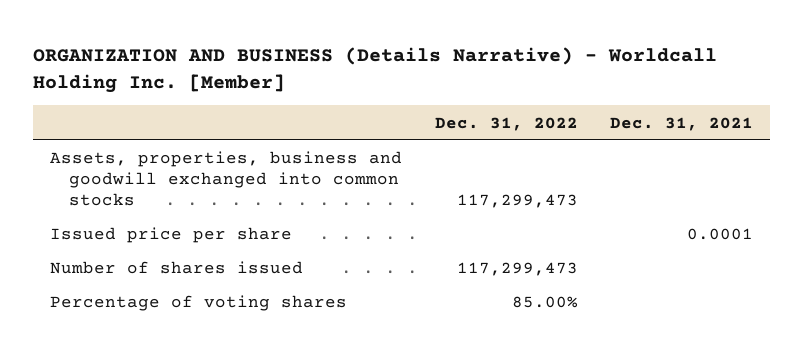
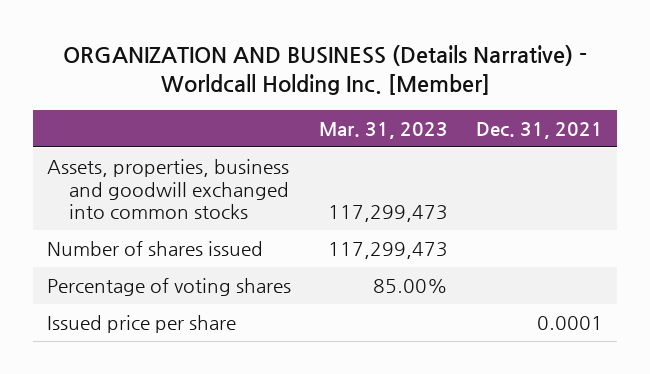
[434,116,578,131] Dec. 31, 2022 -> none
none -> [319,121,449,139] Mar. 31, 2023
[49,227,292,244] Issued price per share -> [46,315,236,334] Issued price per share

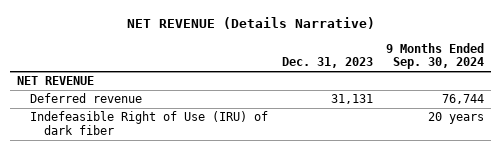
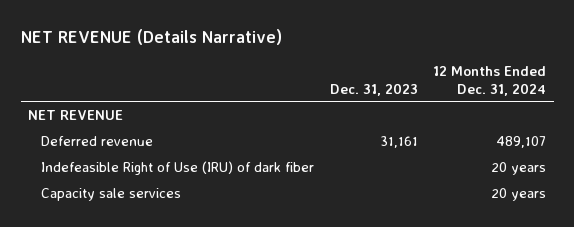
[386,42,485,70] 9 Months Ended Sep. 30, 2024 -> none
none -> [433,65,547,96] 12 Months Ended Dec. 31, 2024
[330,94,373,105] 31,131 -> [379,135,418,148] 31,161
none -> [41,187,182,201] Capacity sale services

